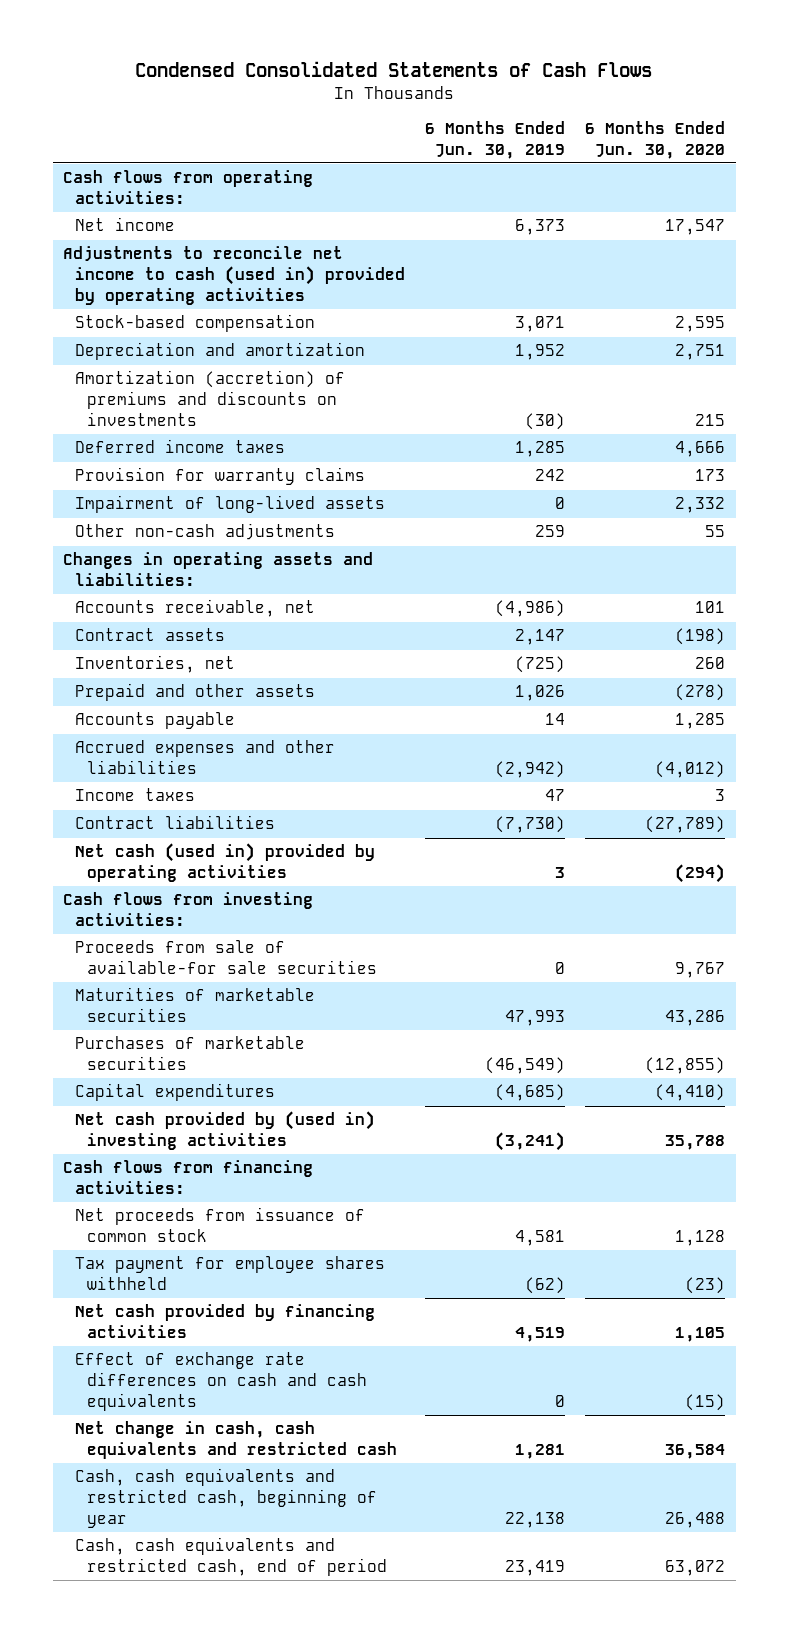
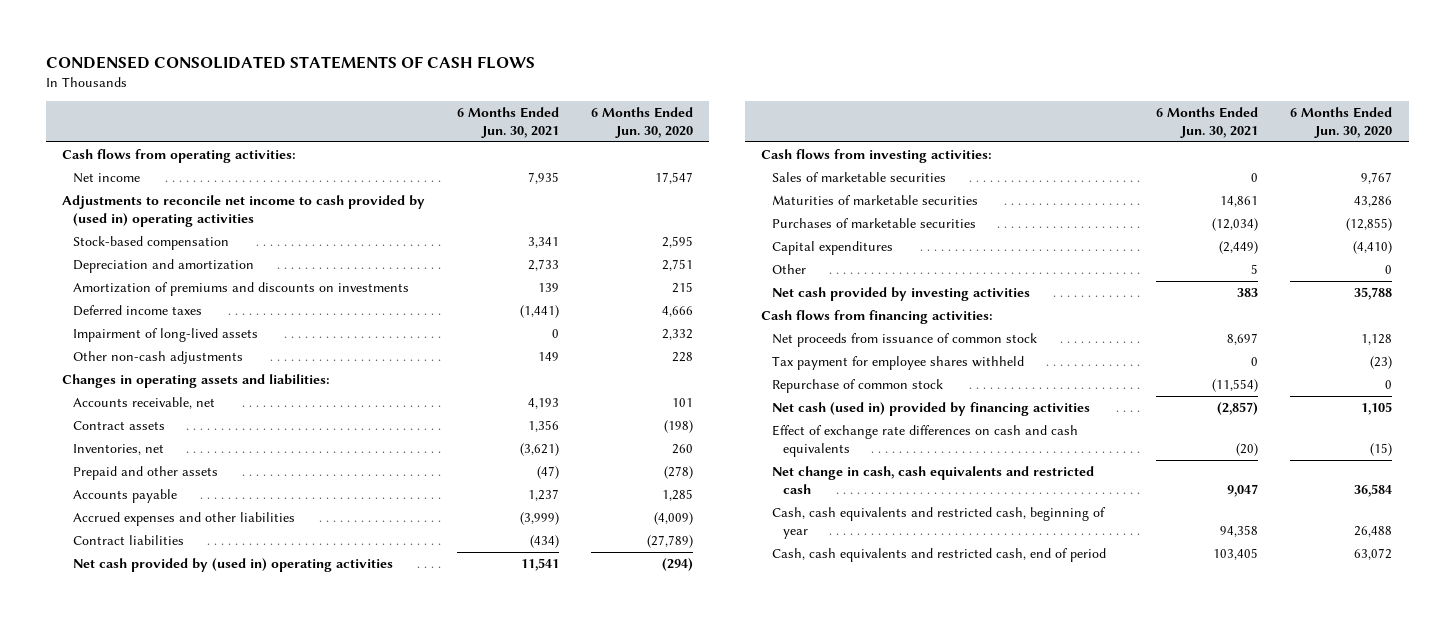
[135,61,653,78] Condensed Consolidated Statements of Cash Flows -> [45,55,535,69] CONDENSED CONSOLIDATED STATEMENTS OF CASH FLOWS
[425,121,566,159] 6 Months Ended Jun. 30, 2019 -> none
none -> [457,107,560,138] 6 Months Ended Jun. 30, 2021
[62,246,405,305] Adjustments to reconcile net income to cash (used in) provided by operating activities -> [61,195,425,227] Adjustments to reconcile net income to cash provided by (used in) operating activities
[74,370,345,426] Amortization (accretion) of premiums and discounts on investments -> [73,282,410,297] Amortization of premiums and discounts on investments
[74,467,365,486] Provision for warranty claims -> none
[705,525,726,538] 55 -> [672,352,694,363] 228
[74,788,195,802] Income taxes -> none
[655,761,726,779] (4,012) -> [654,512,694,526] (4,009)
[74,843,375,883] Net cash (used in) provided by operating activities -> [73,558,394,573] Net cash provided by (used in) operating activities
[74,940,378,975] Proceeds from sale of available-for sale securities -> [772,172,947,183] Sales of marketable securities
none -> [772,264,807,275] Other
[74,1111,375,1151] Net cash provided by (used in) investing activities -> [772,287,1031,302] Net cash provided by investing activities
none -> [772,379,944,394] Repurchase of common stock
[74,1304,375,1339] Net cash provided by financing activities -> [772,402,1091,417] Net cash (used in) provided by financing activities

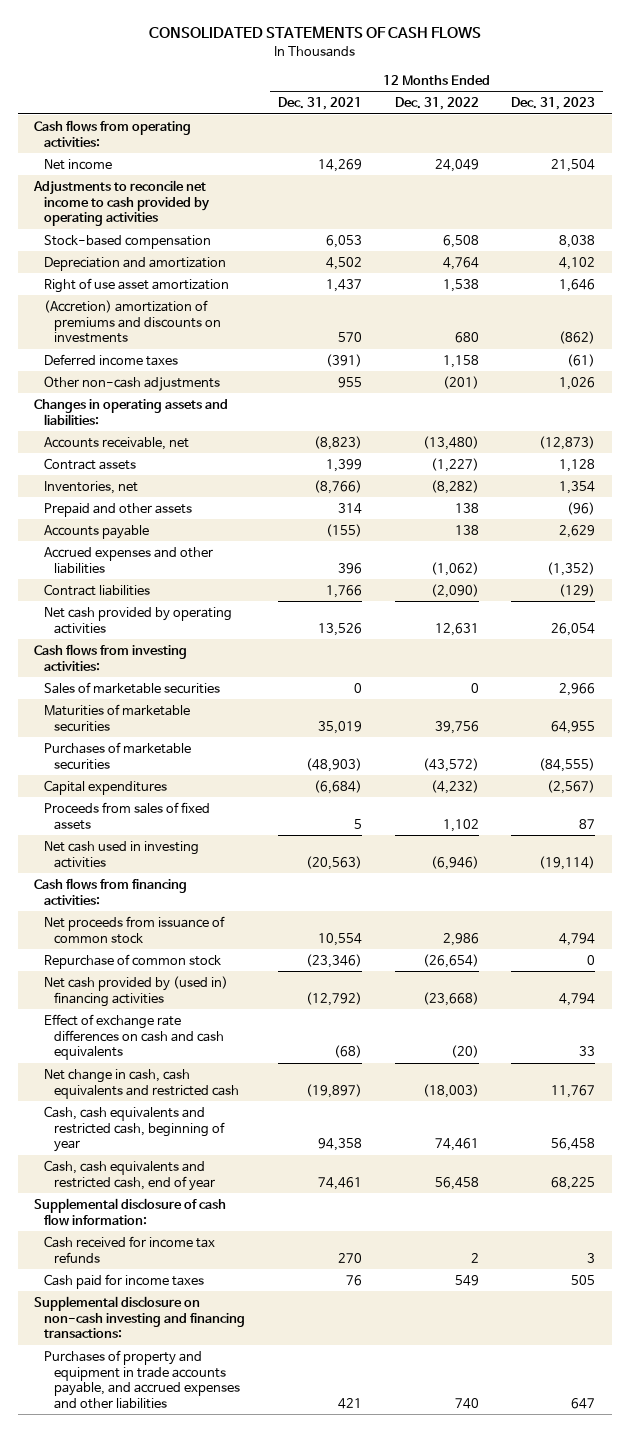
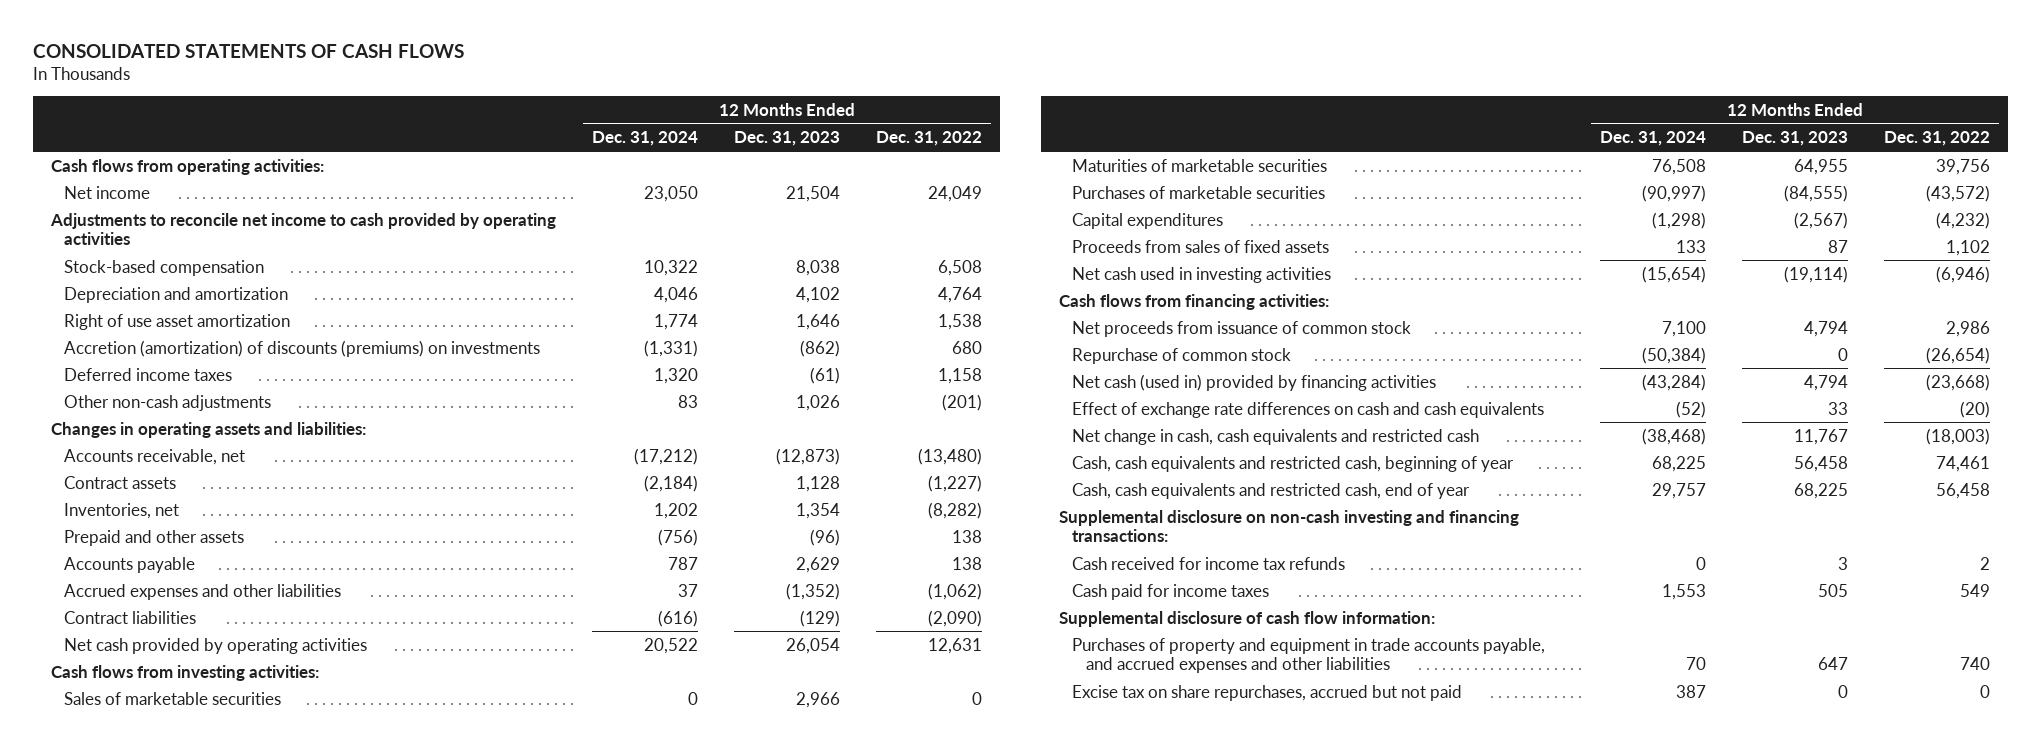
[277,97,362,111] Dec. 31, 2021 -> none
none -> [591,131,698,147] Dec. 31, 2024
[44,299,222,344] (Accretion) amortization of premiums and discounts on investments -> [64,339,541,357] Accretion (amortization) of discounts (premiums) on investments
[44,975,229,1007] Net cash provided by (used in) financing activities -> [1072,373,1437,391] Net cash (used in) provided by financing activities
[34,1295,246,1339] Supplemental disclosure on non-cash investing and financing transactions: -> [1058,509,1519,542] Supplemental disclosure on non-cash investing and financing transactions:
[34,1197,227,1226] Supplemental disclosure of cash flow information: -> [1058,610,1435,627] Supplemental disclosure of cash flow information:
none -> [1072,684,1463,701] Excise tax on share repurchases, accrued but not paid

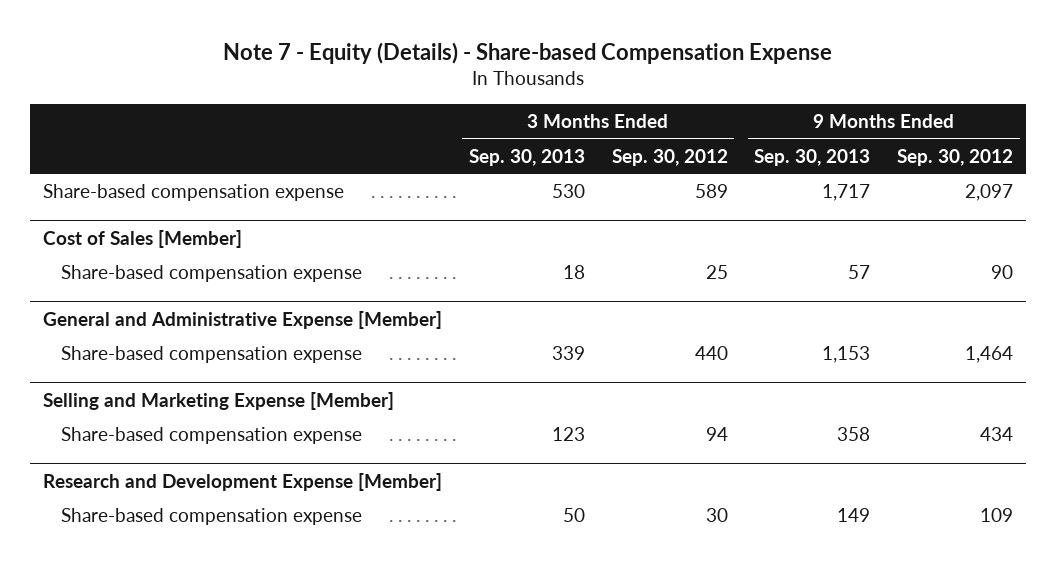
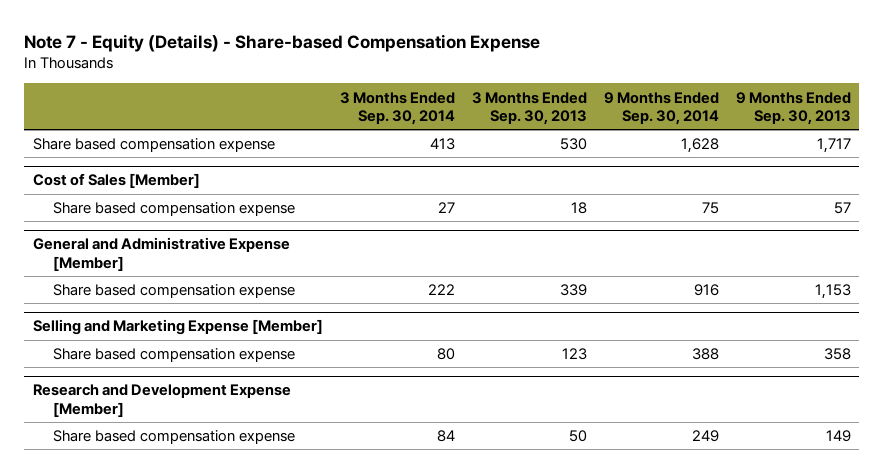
[611,148,728,166] Sep. 30, 2012 -> none
[896,148,1013,166] Sep. 30, 2012 -> none
none -> [339,91,455,126] 3 Months Ended Sep. 30, 2014
none -> [603,91,719,126] 9 Months Ended Sep. 30, 2014
[43,184,345,202] Share-based compensation expense -> [32,138,275,153] Share based compensation expense
[61,265,363,283] Share-based compensation expense -> [53,202,296,217] Share based compensation expense
[61,346,363,364] Share-based compensation expense -> [53,284,296,299] Share based compensation expense
[61,427,363,445] Share-based compensation expense -> [53,348,296,363] Share based compensation expense
[61,508,363,526] Share-based compensation expense -> [53,430,296,445] Share based compensation expense

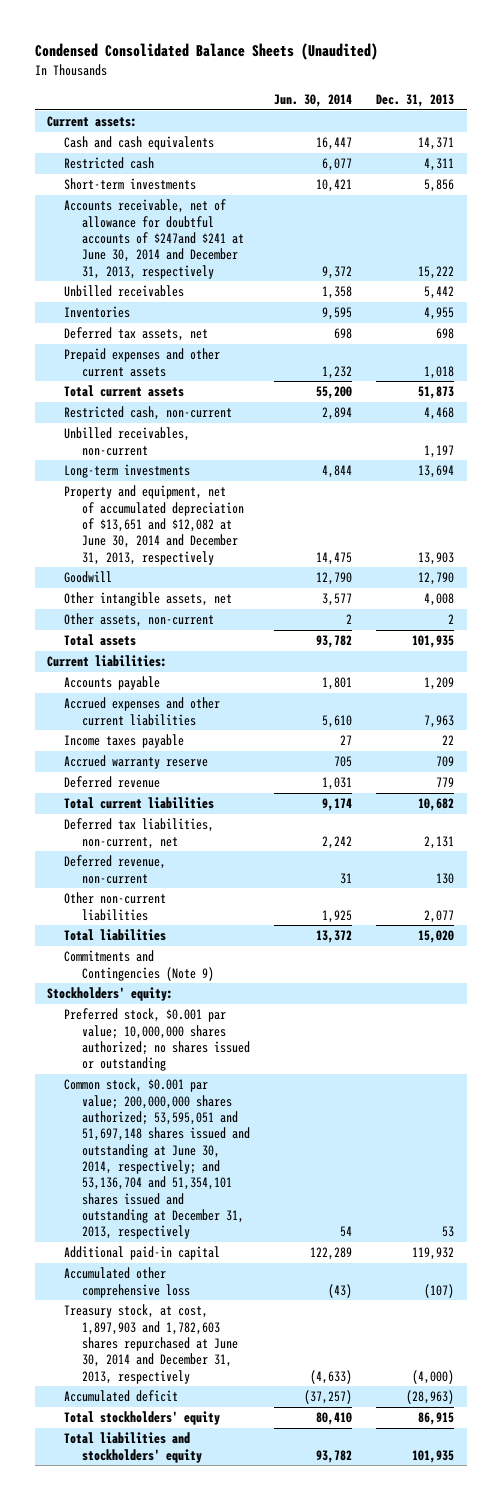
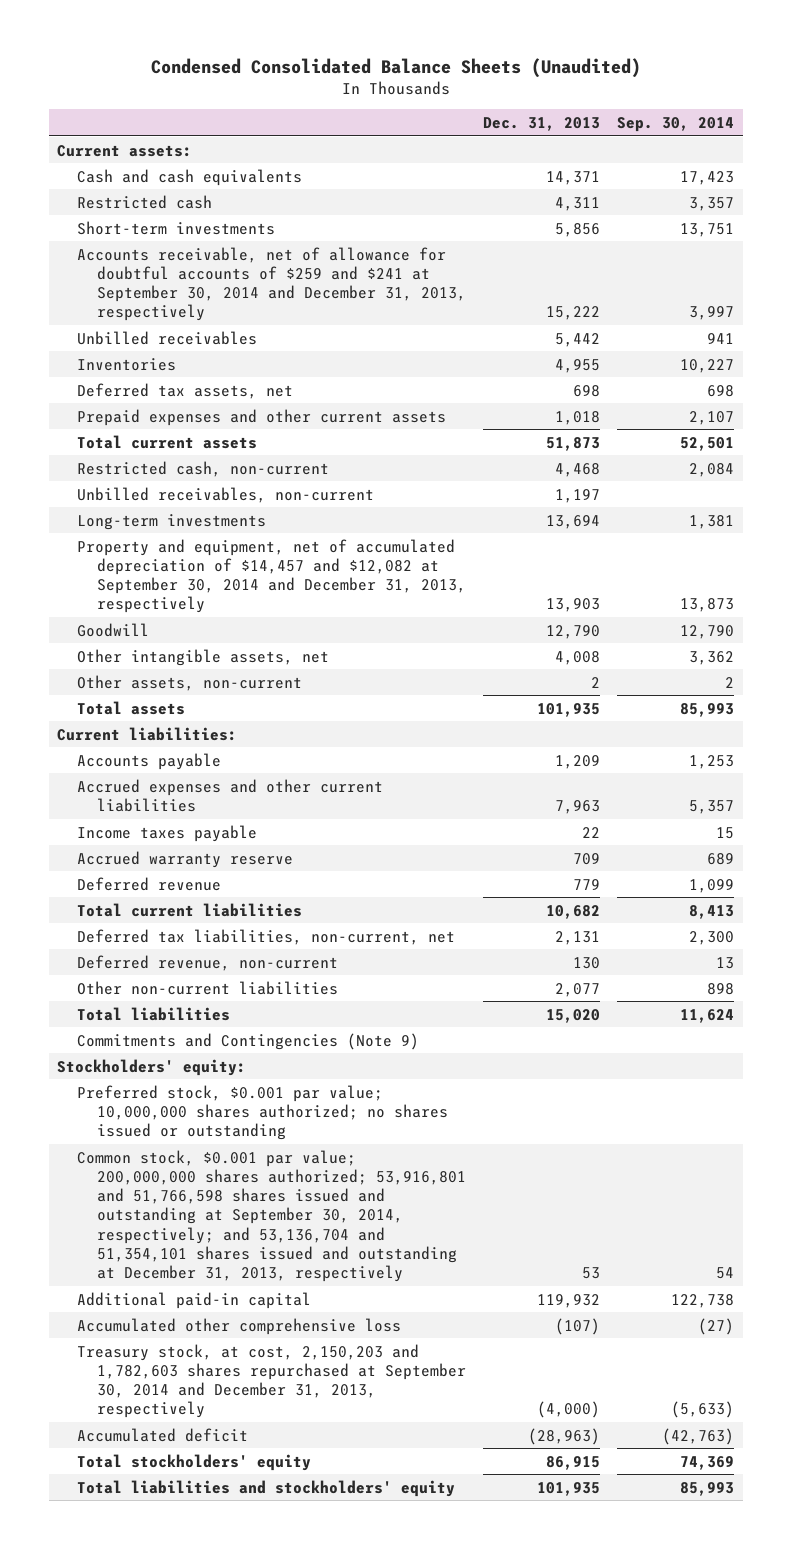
[274,93,353,107] Jun. 30, 2014 -> none
none -> [617,117,735,133] Sep. 30, 2014
[64,199,244,279] Accounts receivable, net of allowance for doubtful accounts of $247and $241 at June 30, 2014 and December 31, 2013, respectively -> [77,246,466,322] Accounts receivable, net of allowance for doubtful accounts of $259 and $241 at September 30, 2014 and December 31, 2013, respectively
[64,485,244,565] Property and equipment, net of accumulated depreciation of $13,651 and $12,082 at June 30, 2014 and December 31, 2013, respectively -> [77,538,466,614] Property and equipment, net of accumulated depreciation of $14,457 and $12,082 at September 30, 2014 and December 31, 2013, respectively
[64,1078,250,1240] Common stock, $0.001 par value; 200,000,000 shares authorized; 53,595,051 and 51,697,148 shares issued and outstanding at June 30, 2014, respectively; and 53,136,704 and 51,354,101 shares issued and outstanding at December 31, 2013, respectively -> [77,1149,466,1283] Common stock, $0.001 par value; 200,000,000 shares authorized; 53,916,801 and 51,766,598 shares issued and outstanding at September 30, 2014, respectively; and 53,136,704 and 51,354,101 shares issued and outstanding at December 31, 2013, respectively
[64,1304,238,1384] Treasury stock, at cost, 1,897,903 and 1,782,603 shares repurchased at June 30, 2014 and December 31, 2013, respectively -> [77,1343,466,1419] Treasury stock, at cost, 2,150,203 and 1,782,603 shares repurchased at September 30, 2014 and December 31, 2013, respectively

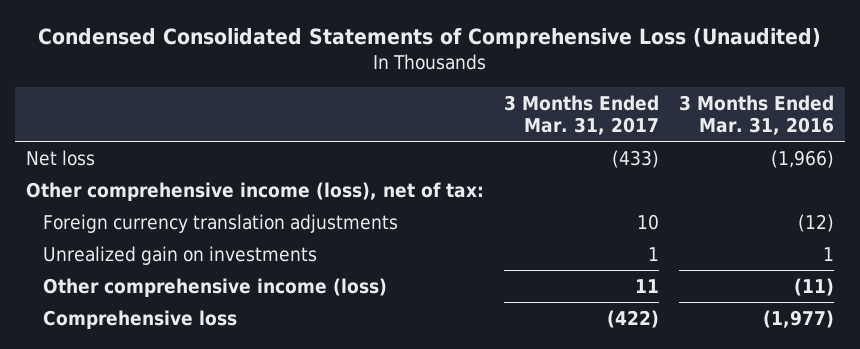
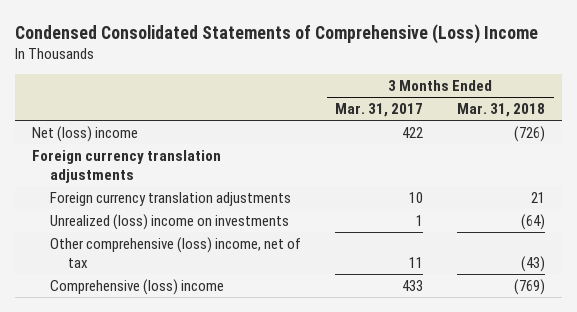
[37,27,821,49] Condensed Consolidated Statements of Comprehensive Loss (Unaudited) -> [15,23,539,44] Condensed Consolidated Statements of Comprehensive (Loss) Income
[679,94,835,135] 3 Months Ended Mar. 31, 2016 -> none
none -> [457,102,546,117] Mar. 31, 2018
[25,181,484,201] Other comprehensive income (loss), net of tax: -> none
[25,149,95,166] Net loss -> [32,125,139,142] Net (loss) income
[611,149,659,168] (433) -> [402,126,424,138] 422
none -> [32,149,222,183] Foreign currency translation adjustments
[42,245,317,265] Unrealized gain on investments -> [50,213,290,230] Unrealized (loss) income on investments
[42,277,387,297] Other comprehensive income (loss) -> [50,236,302,268] Other comprehensive (loss) income, net of tax
[42,309,237,329] Comprehensive loss -> [50,278,225,295] Comprehensive (loss) income
[606,309,659,328] (422) -> [402,279,424,291] 433

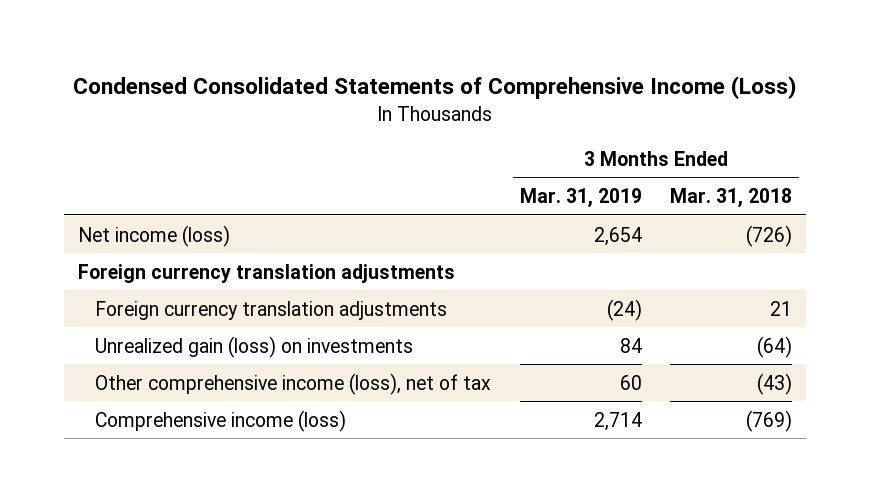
[15,23,539,44] Condensed Consolidated Statements of Comprehensive (Loss) Income -> [73,76,797,100] Condensed Consolidated Statements of Comprehensive Income (Loss)
[335,102,424,117] Mar. 31, 2017 -> none
none -> [519,188,642,209] Mar. 31, 2019
[32,125,139,142] Net (loss) income -> [78,224,231,247] Net income (loss)
[50,213,290,230] Unrealized (loss) income on investments -> [95,335,414,358] Unrealized gain (loss) on investments
[50,236,302,268] Other comprehensive (loss) income, net of tax -> [95,372,492,395] Other comprehensive income (loss), net of tax
[50,278,225,295] Comprehensive (loss) income -> [95,409,347,432] Comprehensive income (loss)

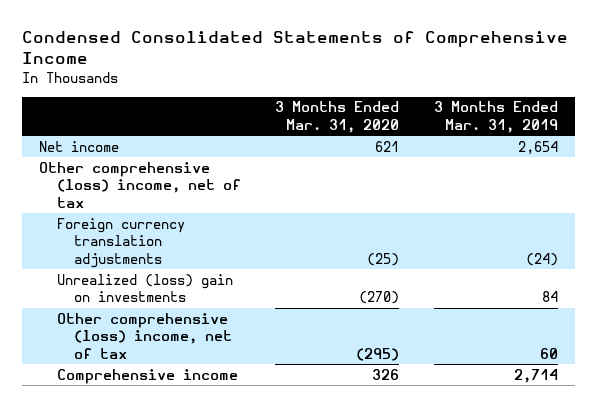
[73,76,797,100] Condensed Consolidated Statements of Comprehensive Income (Loss) -> [22,31,569,65] Condensed Consolidated Statements of Comprehensive Income
[670,188,793,209] Mar. 31, 2018 -> none
none -> [275,101,400,133] 3 Months Ended Mar. 31, 2020
[78,224,231,247] Net income (loss) -> [39,140,120,152] Net income
[78,263,456,283] Foreign currency translation adjustments -> [39,161,241,208] Other comprehensive (loss) income, net of tax
[95,335,414,358] Unrealized gain (loss) on investments -> [56,273,233,303] Unrealized (loss) gain on investments
[95,372,492,395] Other comprehensive income (loss), net of tax -> [56,312,233,359] Other comprehensive (loss) income, net of tax
[95,409,347,432] Comprehensive income (loss) -> [56,368,238,384] Comprehensive income

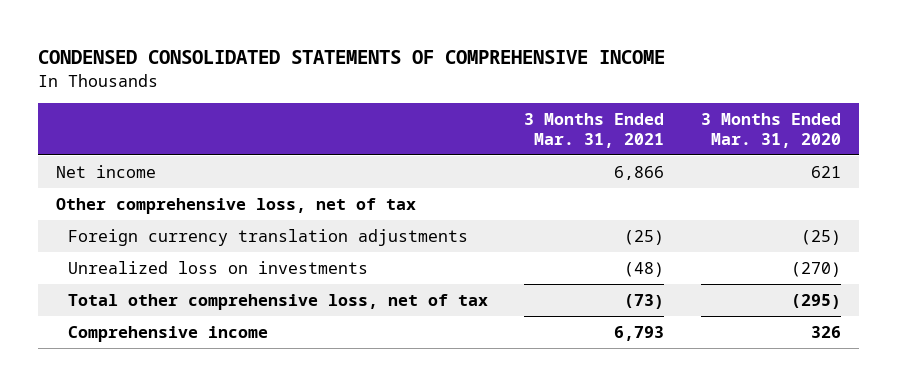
[22,31,569,65] Condensed Consolidated Statements of Comprehensive Income -> [38,49,666,64] CONDENSED CONSOLIDATED STATEMENTS OF COMPREHENSIVE INCOME
[433,101,558,133] 3 Months Ended Mar. 31, 2019 -> none
none -> [524,113,665,148] 3 Months Ended Mar. 31, 2021
[39,161,241,208] Other comprehensive (loss) income, net of tax -> [56,198,417,215] Other comprehensive loss, net of tax
[56,273,233,303] Unrealized (loss) gain on investments -> [68,261,369,275] Unrealized loss on investments
[56,312,233,359] Other comprehensive (loss) income, net of tax -> [68,294,489,311] Total other comprehensive loss, net of tax

